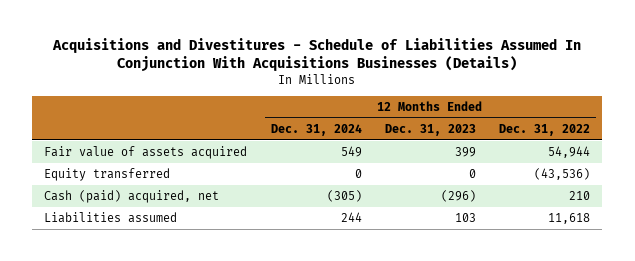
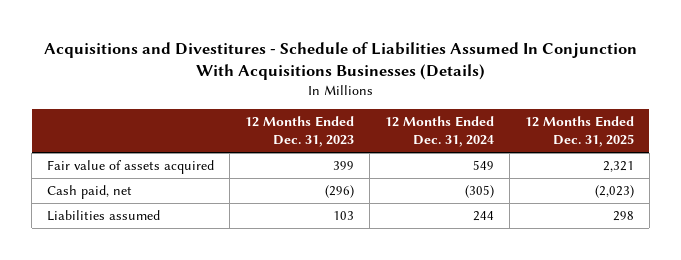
[499,123,591,136] Dec. 31, 2022 -> none
none -> [524,116,634,148] 12 Months Ended Dec. 31, 2025
[44,168,171,182] Equity transferred -> none
[44,190,220,204] Cash (paid) acquired, net -> [47,185,133,200] Cash paid, net

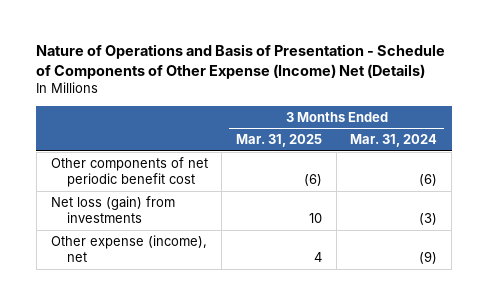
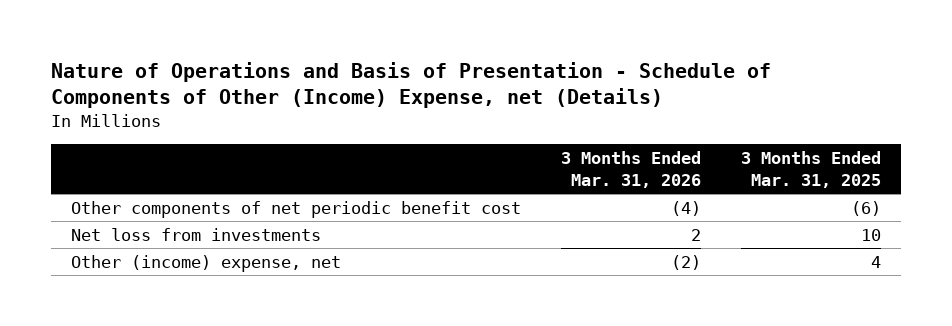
[36,44,446,80] Nature of Operations and Basis of Presentation - Schedule of Components of Other Expense (Income) Net (Details) -> [51,61,772,109] Nature of Operations and Basis of Presentation - Schedule of Components of Other (Income) Expense, net (Details)
[350,134,438,148] Mar. 31, 2024 -> none
none -> [561,151,702,188] 3 Months Ended Mar. 31, 2026
[50,195,175,224] Net loss (gain) from investments -> [71,227,322,241] Net loss from investments
[50,234,207,263] Other expense (income), net -> [71,254,342,272] Other (income) expense, net

